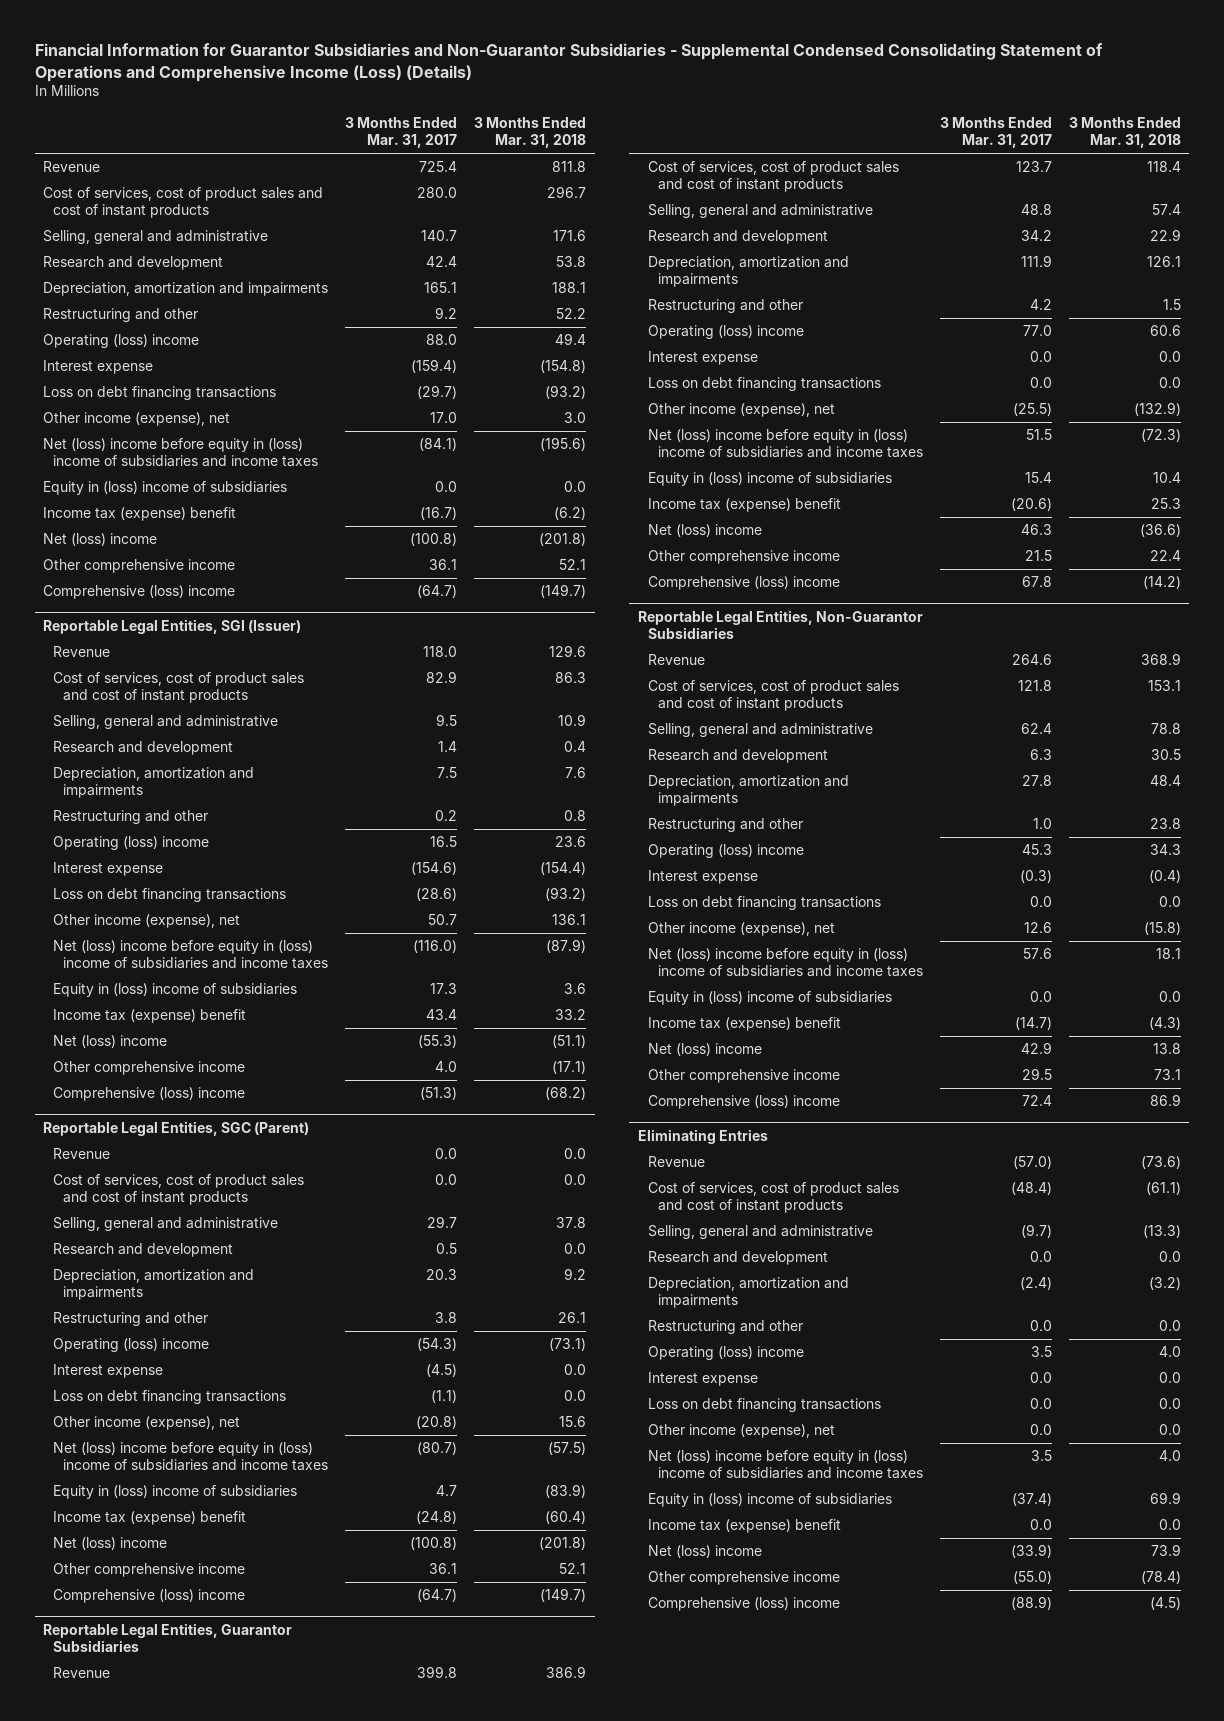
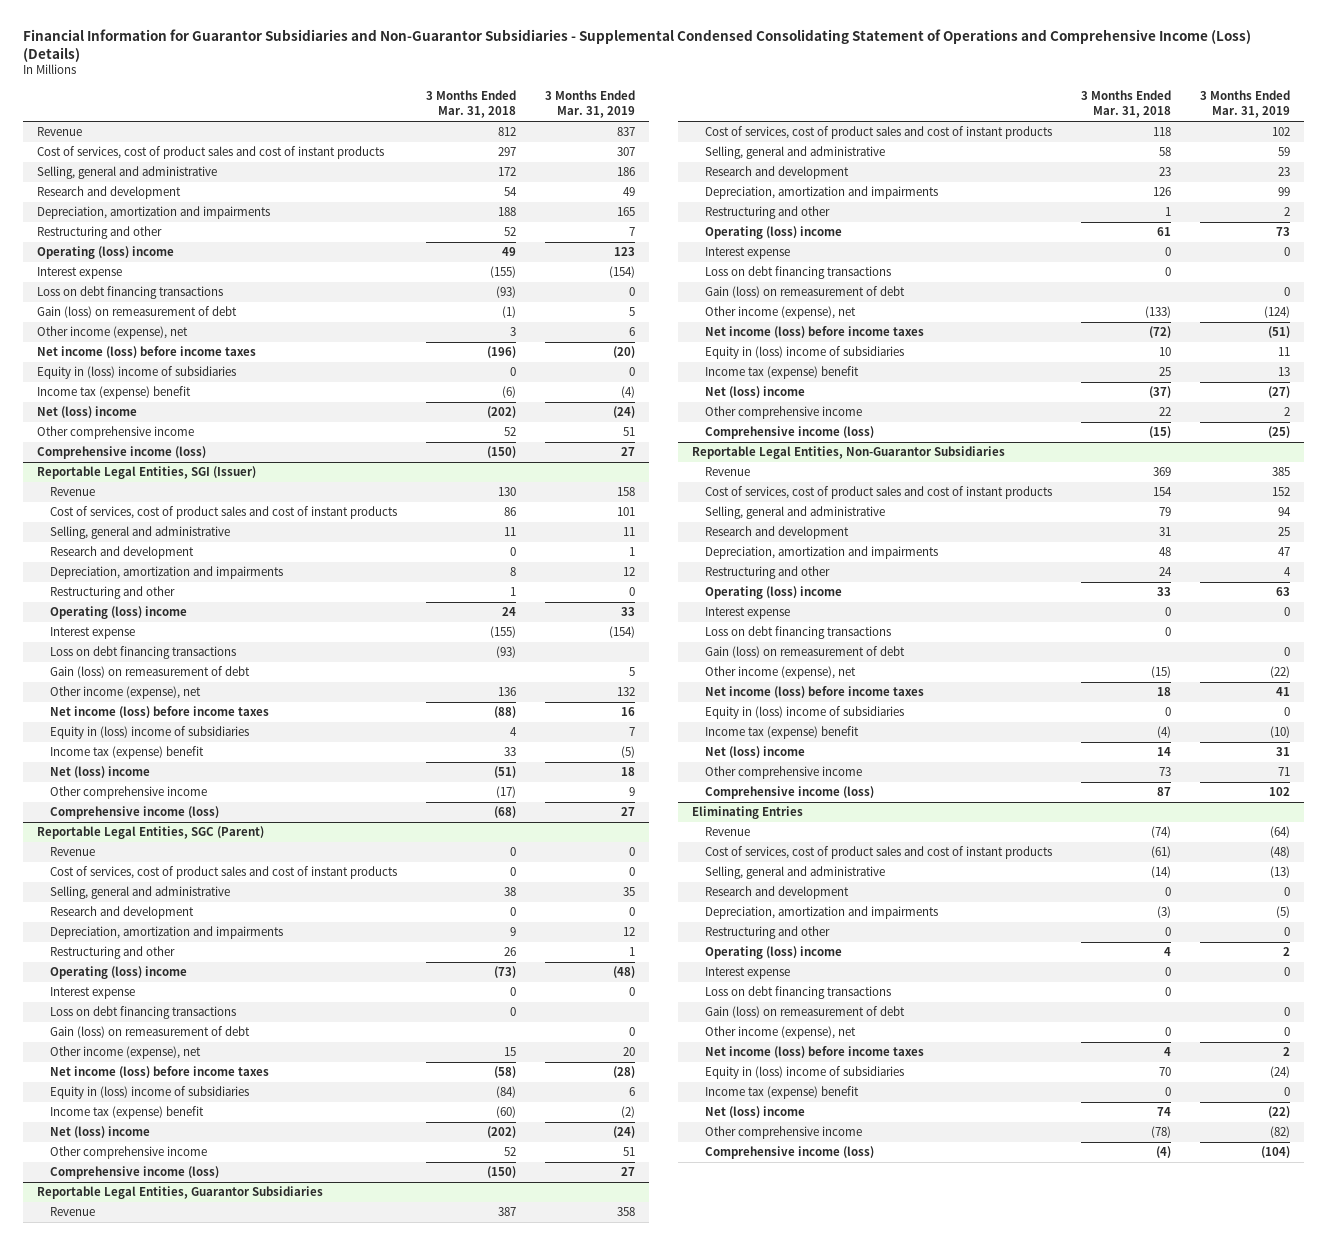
[345,117,458,149] 3 Months Ended Mar. 31, 2017 -> none
none -> [544,90,635,119] 3 Months Ended Mar. 31, 2019
[552,161,587,173] 811.8 -> [497,127,516,137] 812
[547,186,587,199] 296.7 -> [497,147,516,157] 297
[553,230,587,242] 171.6 -> [497,167,516,177] 172
[556,256,587,268] 53.8 -> [503,187,517,197] 54
[552,282,587,294] 188.1 -> [497,207,516,217] 188
[556,308,587,320] 52.2 -> [503,227,516,237] 52
[555,333,587,346] 49.4 -> [501,247,516,257] 49
[540,360,587,374] (154.8) -> [489,266,516,279] (155)
[545,385,587,400] (93.2) -> [495,286,516,299] (93)
none -> [37,306,238,319] Gain (loss) on remeasurement of debt
[564,412,587,424] 3.0 -> [509,327,516,337] 3
[43,438,319,468] Net (loss) income before equity in (loss) income of subsidiaries and income taxes -> [37,346,257,359] Net income (loss) before income taxes
[540,437,587,452] (195.6) -> [486,346,516,359] (196)
[564,481,587,493] 0.0 -> [509,367,516,377] 0
[554,507,587,521] (6.2) -> [501,386,516,399] (6)
[539,533,587,547] (201.8) -> [486,406,516,419] (202)
[559,559,587,571] 52.1 -> [503,427,516,437] 52
[43,585,236,600] Comprehensive (loss) income -> [37,446,207,460] Comprehensive income (loss)
[540,584,587,599] (149.7) -> [486,446,516,459] (150)
[549,645,587,658] 129.6 -> [497,487,516,497] 130
[555,672,587,684] 86.3 -> [503,507,516,517] 86
[558,714,587,727] 10.9 -> [503,527,516,537] 11
[564,741,587,753] 0.4 -> [509,547,516,557] 0
[565,767,587,779] 7.6 -> [509,567,516,577] 8
[564,810,587,822] 0.8 -> [509,587,516,597] 1
[555,836,587,848] 23.6 -> [501,607,516,617] 24
[540,862,587,876] (154.4) -> [489,626,516,639] (155)
[545,887,587,902] (93.2) -> [495,646,516,659] (93)
none -> [49,666,250,679] Gain (loss) on remeasurement of debt
[552,914,587,926] 136.1 -> [497,687,516,697] 136
[53,940,329,970] Net (loss) income before equity in (loss) income of subsidiaries and income taxes -> [49,706,269,719] Net income (loss) before income taxes
[546,939,587,954] (87.9) -> [493,706,516,719] (88)
[564,983,587,995] 3.6 -> [509,727,517,737] 4
[555,1009,587,1021] 33.2 -> [503,747,516,757] 33
[552,1035,587,1049] (51.1) -> [493,766,516,779] (51)
[552,1061,587,1075] (17.1) -> [495,786,516,799] (17)
[53,1087,246,1102] Comprehensive (loss) income -> [49,806,219,820] Comprehensive income (loss)
[545,1087,587,1101] (68.2) -> [493,806,516,819] (68)
[564,1148,587,1160] 0.0 -> [509,847,516,857] 0
[564,1174,587,1186] 0.0 -> [509,867,516,877] 0
[556,1217,587,1229] 37.8 -> [503,887,516,897] 38
[564,1243,587,1255] 0.0 -> [509,907,516,917] 0
[564,1268,587,1281] 9.2 -> [509,927,516,937] 9
[558,1312,587,1324] 26.1 -> [503,947,516,957] 26
[549,1338,587,1352] (73.1) -> [493,966,516,979] (73)
[564,1364,587,1376] 0.0 -> [509,987,516,997] 0
[564,1390,587,1402] 0.0 -> [509,1007,516,1017] 0
none -> [49,1026,250,1039] Gain (loss) on remeasurement of debt
[559,1416,587,1428] 15.6 -> [503,1047,516,1057] 15
[53,1442,329,1472] Net (loss) income before equity in (loss) income of subsidiaries and income taxes -> [49,1066,269,1079] Net income (loss) before income taxes
[548,1442,587,1456] (57.5) -> [493,1066,516,1079] (58)
[545,1484,587,1499] (83.9) -> [495,1086,516,1099] (84)
[545,1511,587,1525] (60.4) -> [495,1106,516,1119] (60)
[539,1537,587,1551] (201.8) -> [486,1126,516,1139] (202)
[559,1563,587,1575] 52.1 -> [503,1147,516,1157] 52
[53,1589,246,1604] Comprehensive (loss) income -> [49,1166,219,1180] Comprehensive income (loss)
[540,1588,587,1603] (149.7) -> [486,1166,516,1179] (150)
[546,1666,587,1679] 386.9 -> [497,1207,516,1217] 387
[1146,161,1181,173] 118.4 -> [1152,127,1171,137] 118
[1151,204,1181,216] 57.4 -> [1158,147,1171,157] 58
[1149,229,1181,242] 22.9 -> [1158,167,1171,177] 23
[1146,256,1181,268] 126.1 -> [1152,187,1171,197] 126
[1162,299,1181,311] 1.5 -> [1164,207,1171,217] 1
[1149,325,1181,337] 60.6 -> [1156,227,1171,237] 61
[1158,351,1181,363] 0.0 -> [1164,247,1171,257] 0
[1158,377,1181,389] 0.0 -> [1164,267,1171,277] 0
none -> [705,286,906,299] Gain (loss) on remeasurement of debt
[1133,402,1181,417] (132.9) -> [1144,306,1171,319] (133)
[647,429,923,459] Net (loss) income before equity in (loss) income of subsidiaries and income taxes -> [705,326,925,339] Net income (loss) before income taxes
[1140,429,1181,443] (72.3) -> [1148,326,1171,339] (72)
[1152,472,1181,484] 10.4 -> [1158,347,1171,357] 10
[1150,498,1181,510] 25.3 -> [1158,367,1171,377] 25
[1139,524,1181,538] (36.6) -> [1148,386,1171,399] (37)
[1149,550,1181,562] 22.4 -> [1158,407,1171,417] 22
[647,576,840,591] Comprehensive (loss) income -> [705,426,875,440] Comprehensive income (loss)
[1142,576,1181,590] (14.2) -> [1148,426,1171,439] (15)
[1140,653,1181,666] 368.9 -> [1152,467,1171,477] 369
[1147,680,1181,692] 153.1 -> [1152,487,1172,497] 154
[1150,723,1181,735] 78.8 -> [1158,507,1171,517] 79
[1150,749,1181,761] 30.5 -> [1158,527,1171,537] 31
[1149,775,1181,787] 48.4 -> [1158,547,1171,557] 48
[1149,818,1181,830] 23.8 -> [1158,567,1172,577] 24
[1149,844,1181,856] 34.3 -> [1156,587,1171,597] 33
[1148,870,1181,884] (0.4) -> [1164,607,1171,617] 0
[1158,896,1181,908] 0.0 -> [1164,627,1171,637] 0
none -> [705,646,906,659] Gain (loss) on remeasurement of debt
[1143,922,1181,936] (15.8) -> [1150,666,1171,679] (15)
[647,948,923,978] Net (loss) income before equity in (loss) income of subsidiaries and income taxes -> [705,686,925,699] Net income (loss) before income taxes
[1155,948,1181,960] 18.1 -> [1156,687,1171,697] 18
[1158,991,1181,1003] 0.0 -> [1164,707,1171,717] 0
[1148,1017,1181,1031] (4.3) -> [1156,726,1171,739] (4)
[1152,1043,1181,1055] 13.8 -> [1156,747,1171,757] 14
[1153,1069,1181,1081] 73.1 -> [1158,767,1171,777] 73
[647,1095,840,1110] Comprehensive (loss) income -> [705,786,875,800] Comprehensive income (loss)
[1149,1094,1181,1107] 86.9 -> [1156,787,1171,797] 87
[1140,1156,1181,1170] (73.6) -> [1150,826,1171,839] (74)
[1145,1182,1181,1196] (61.1) -> [1150,846,1171,859] (61)
[1142,1225,1181,1239] (13.3) -> [1150,866,1171,879] (14)
[1158,1251,1181,1263] 0.0 -> [1164,887,1171,897] 0
[1148,1277,1181,1291] (3.2) -> [1156,906,1171,919] (3)
[1158,1320,1181,1332] 0.0 -> [1164,927,1171,937] 0
[1158,1346,1181,1358] 4.0 -> [1163,947,1171,957] 4
[1158,1372,1181,1384] 0.0 -> [1164,967,1171,977] 0
[1158,1398,1181,1410] 0.0 -> [1164,987,1171,997] 0
none -> [705,1006,906,1019] Gain (loss) on remeasurement of debt
[1158,1424,1181,1436] 0.0 -> [1164,1027,1171,1037] 0
[647,1450,923,1480] Net (loss) income before equity in (loss) income of subsidiaries and income taxes -> [705,1046,925,1059] Net income (loss) before income taxes
[1158,1450,1181,1462] 4.0 -> [1163,1047,1171,1057] 4
[1149,1492,1181,1505] 69.9 -> [1158,1067,1171,1077] 70
[1158,1519,1181,1531] 0.0 -> [1164,1087,1171,1097] 0
[1150,1544,1181,1557] 73.9 -> [1156,1107,1171,1117] 74
[1140,1571,1181,1585] (78.4) -> [1150,1126,1171,1139] (78)
[647,1597,840,1612] Comprehensive (loss) income -> [705,1146,875,1160] Comprehensive income (loss)
[1149,1597,1181,1611] (4.5) -> [1155,1146,1171,1159] (4)

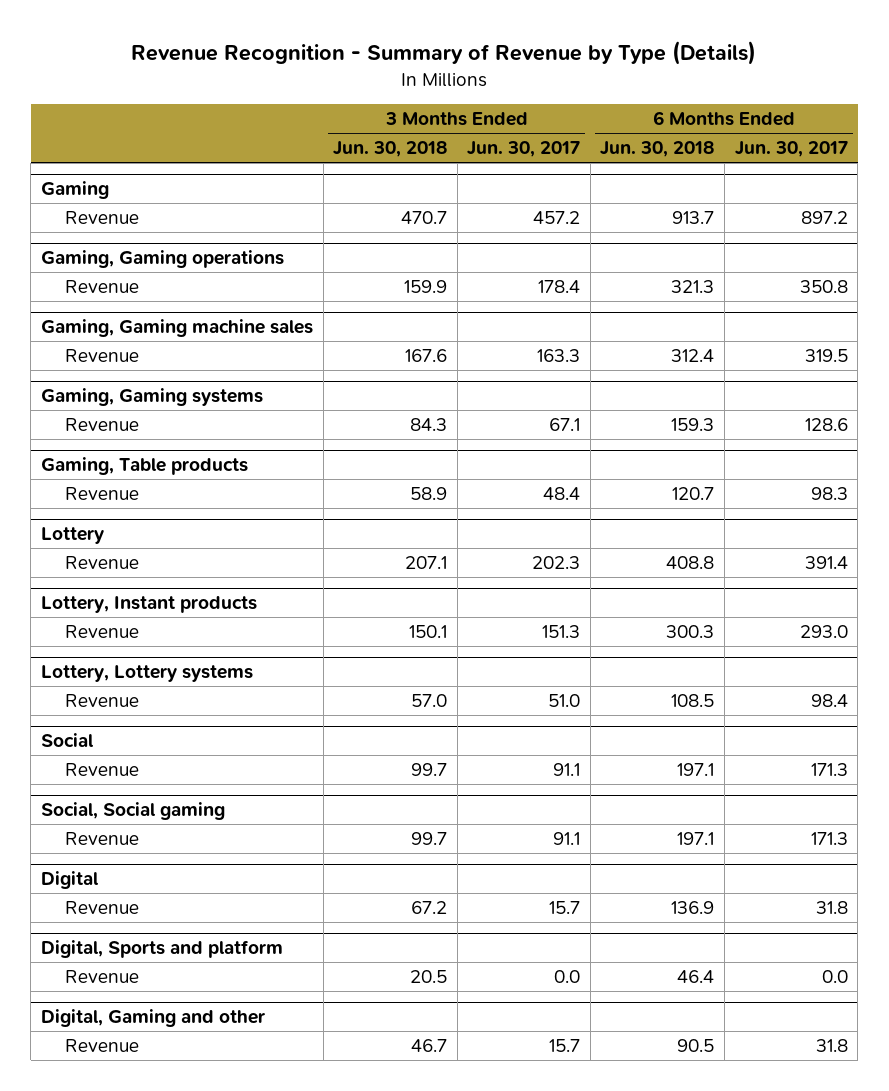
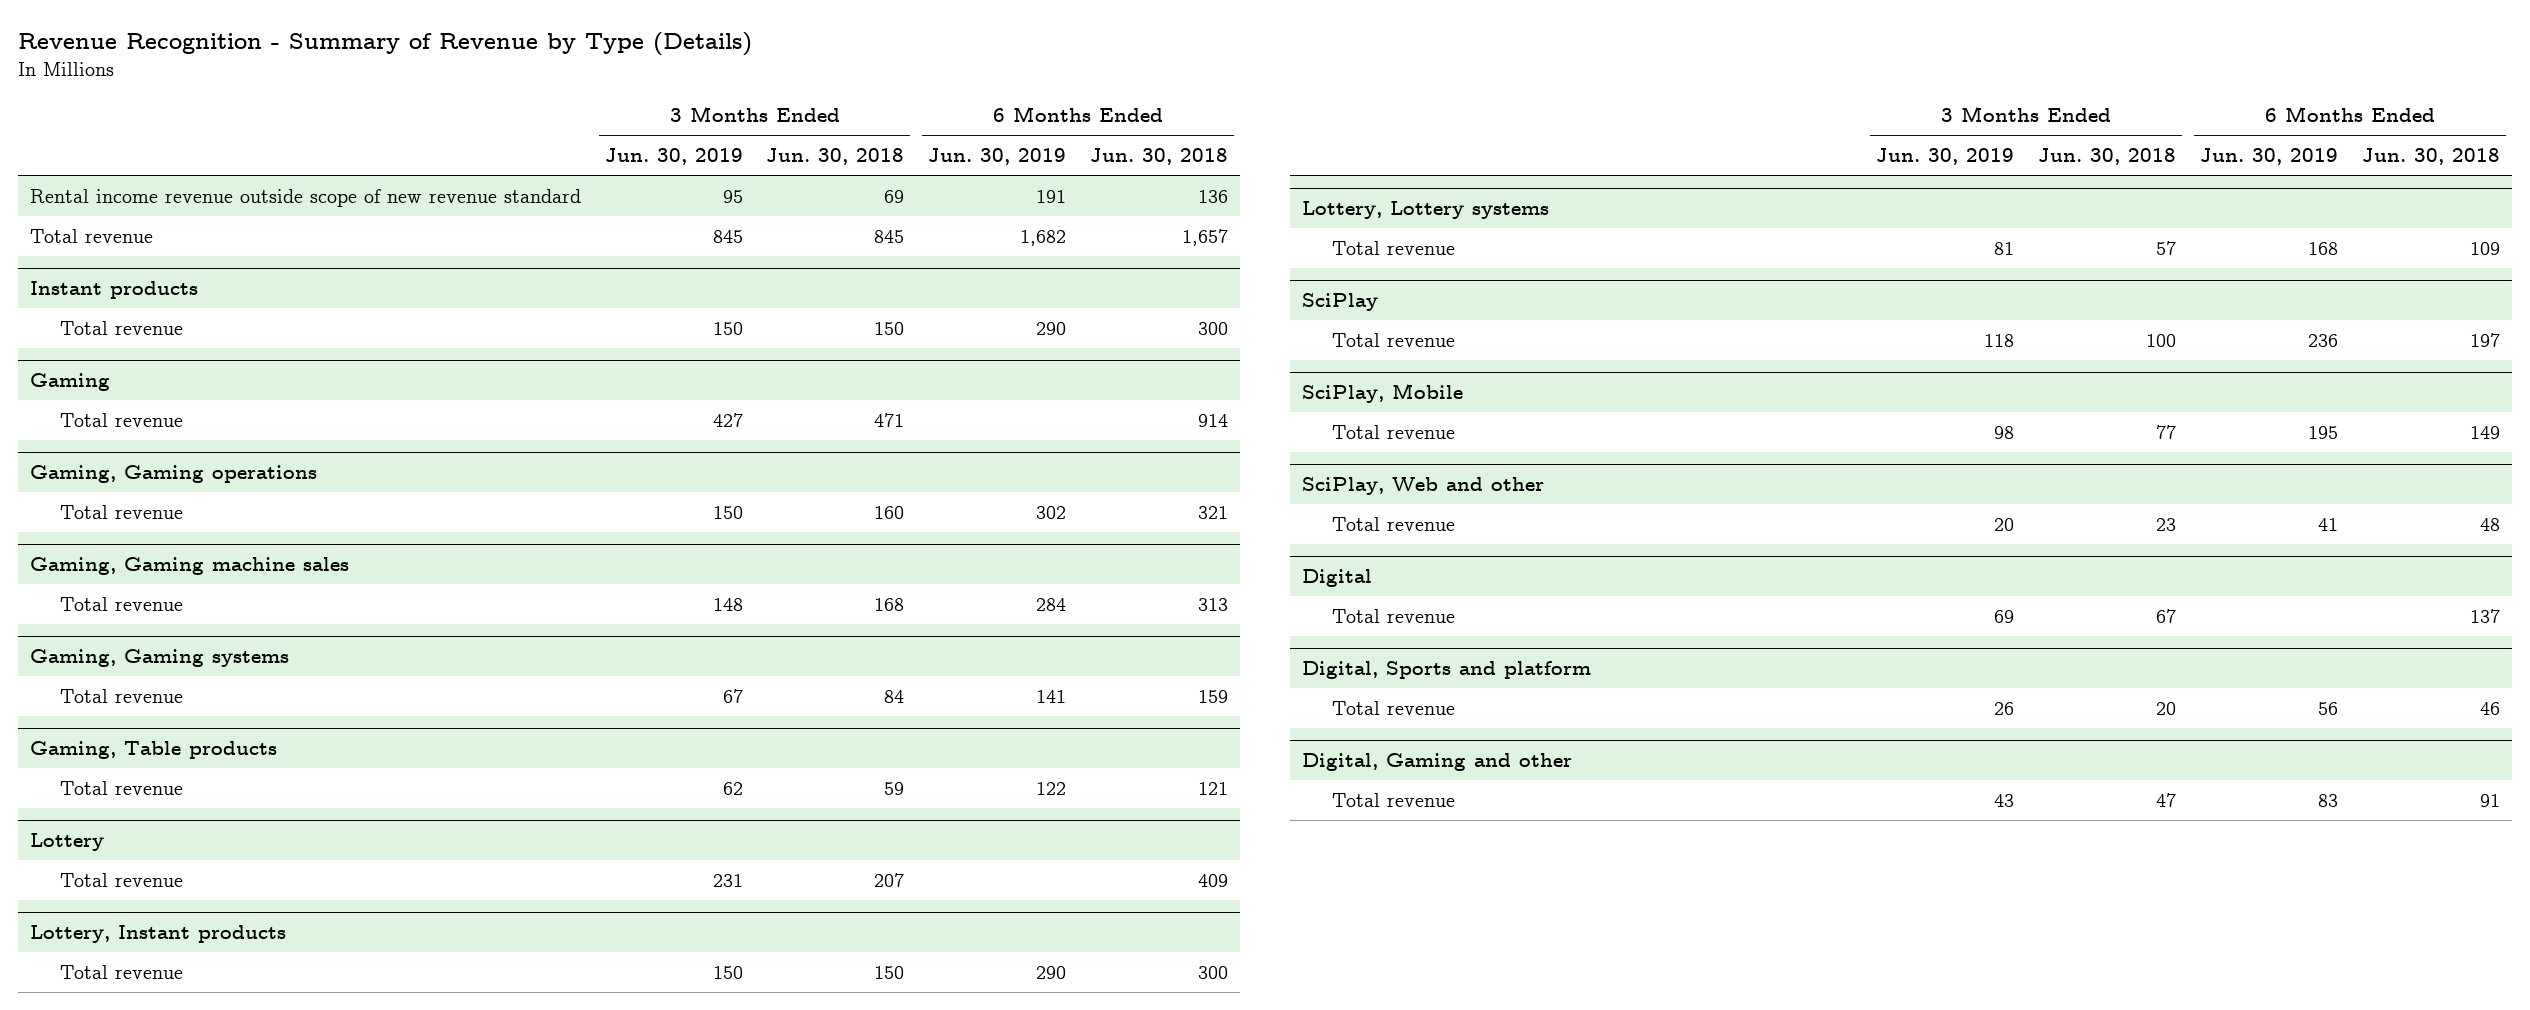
[467,141,581,158] Jun. 30, 2017 -> none
[734,141,848,158] Jun. 30, 2017 -> none
none -> [604,148,743,166] Jun. 30, 2019
none -> [928,148,1067,166] Jun. 30, 2019
none -> [29,188,581,207] Rental income revenue outside scope of new revenue standard
none -> [29,228,153,243] Total revenue
none -> [29,280,198,299] Instant products
none -> [59,320,183,335] Total revenue
[64,210,139,224] Revenue -> [59,412,183,427] Total revenue
[401,210,448,224] 470.7 -> [874,412,905,427] 471
[672,210,715,224] 913.7 -> [1198,413,1229,427] 914
[64,279,139,293] Revenue -> [59,504,183,519] Total revenue
[404,279,448,293] 159.9 -> [874,505,905,519] 160
[671,279,715,293] 321.3 -> [1198,505,1229,519] 321
[64,348,139,362] Revenue -> [59,596,183,611] Total revenue
[405,348,448,362] 167.6 -> [874,597,905,611] 168
[671,348,715,362] 312.4 -> [1198,597,1229,611] 313
[64,417,139,431] Revenue -> [59,688,183,703] Total revenue
[410,417,448,431] 84.3 -> [884,689,905,703] 84
[671,417,715,431] 159.3 -> [1198,689,1229,703] 159
[64,486,139,500] Revenue -> [59,780,183,795] Total revenue
[410,486,448,500] 58.9 -> [884,781,905,795] 59
[672,486,715,500] 120.7 -> [1198,781,1229,795] 121
[64,555,139,569] Revenue -> [59,872,183,887] Total revenue
[405,555,448,569] 207.1 -> [874,872,905,887] 207
[666,555,715,569] 408.8 -> [1198,873,1229,887] 409
[64,624,139,638] Revenue -> [59,964,183,979] Total revenue
[409,624,448,638] 150.1 -> [874,965,905,979] 150
[666,624,715,638] 300.3 -> [1198,965,1229,979] 300
[41,733,95,748] Social -> none
[41,802,226,821] Social, Social gaming -> none
[64,693,139,707] Revenue -> [1331,240,1455,255] Total revenue
[411,693,448,707] 57.0 -> [2156,240,2177,255] 57
[671,693,715,707] 108.5 -> [2469,241,2500,255] 109
none -> [1301,292,1378,311] SciPlay
[64,762,139,776] Revenue -> [1331,332,1455,347] Total revenue
[411,762,448,776] 99.7 -> [2146,333,2177,347] 100
[677,762,715,776] 197.1 -> [2469,332,2500,347] 197
none -> [1301,382,1463,403] SciPlay, Mobile
[64,831,139,845] Revenue -> [1331,424,1455,439] Total revenue
[411,831,448,845] 99.7 -> [2156,424,2177,439] 77
[677,831,715,845] 197.1 -> [2469,425,2500,439] 149
none -> [1301,476,1544,495] SciPlay, Web and other
none -> [1331,516,1455,531] Total revenue
[64,900,139,914] Revenue -> [1331,608,1455,623] Total revenue
[411,900,448,914] 67.2 -> [2156,608,2177,623] 67
[671,900,715,914] 136.9 -> [2469,608,2500,623] 137
[64,969,139,983] Revenue -> [1331,700,1455,715] Total revenue
[410,969,448,983] 20.5 -> [2156,701,2177,715] 20
[677,969,715,983] 46.4 -> [2479,701,2500,715] 46
[64,1038,139,1052] Revenue -> [1331,792,1455,807] Total revenue
[411,1038,448,1052] 46.7 -> [2156,792,2177,807] 47
[677,1038,715,1052] 90.5 -> [2479,793,2500,807] 91

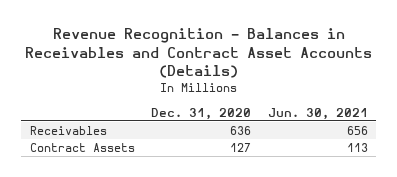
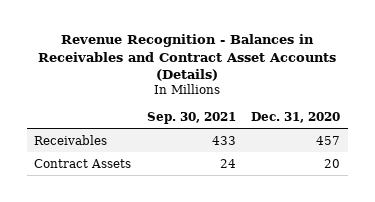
[267,107,368,120] Jun. 30, 2021 -> none
none -> [146,112,236,125] Sep. 30, 2021
[230,126,252,136] 636 -> [316,135,341,145] 457
[230,143,252,153] 127 -> [324,158,341,168] 20

